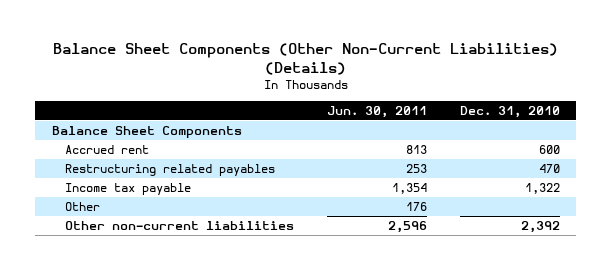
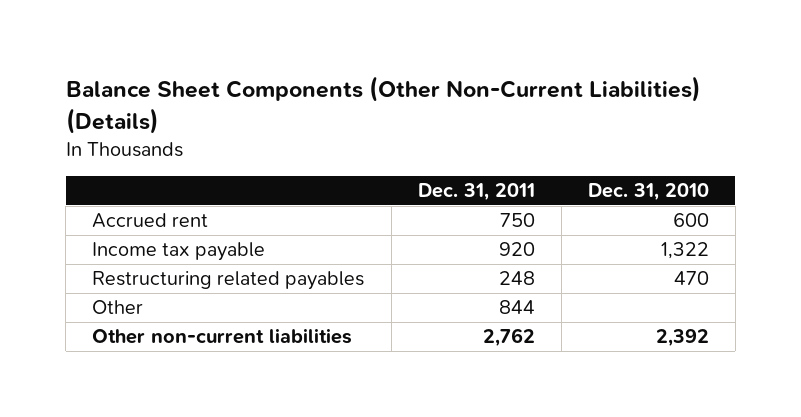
[327,106,428,119] Jun. 30, 2011 -> none
none -> [417,183,535,202] Dec. 31, 2011
[51,125,242,138] Balance Sheet Components -> none
[65,163,276,176] Restructuring related payables -> [92,271,365,291] Restructuring related payables

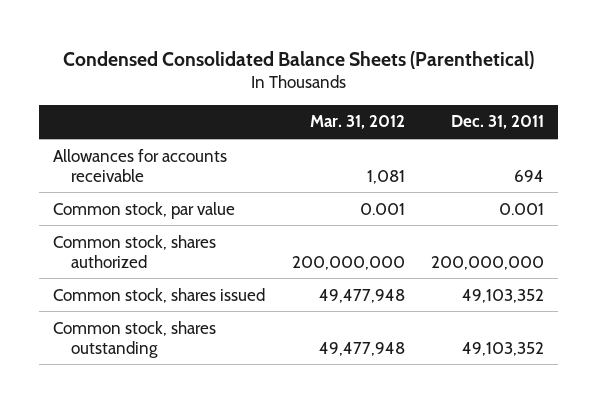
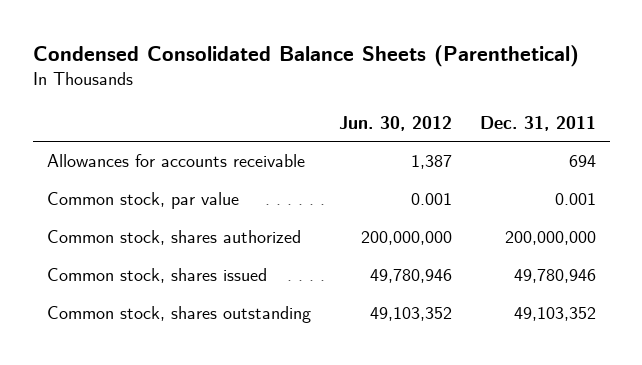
[309,115,405,130] Mar. 31, 2012 -> none
none -> [338,115,452,131] Jun. 30, 2012
[462,288,545,303] 49,103,352 -> [513,269,596,284] 49,780,946

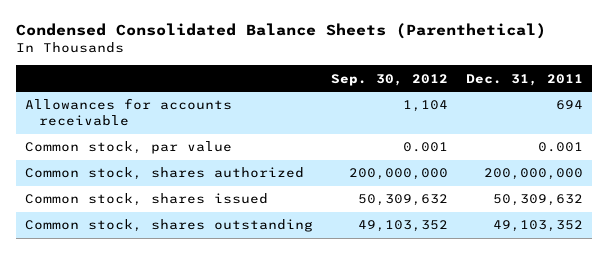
[338,115,452,131] Jun. 30, 2012 -> none
none -> [330,73,448,86] Sep. 30, 2012
[513,269,596,284] 49,780,946 -> [493,194,584,207] 50,309,632

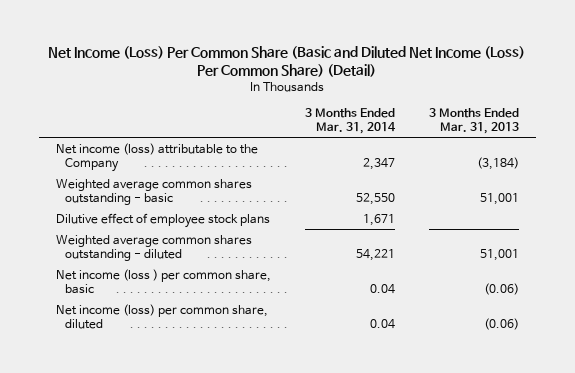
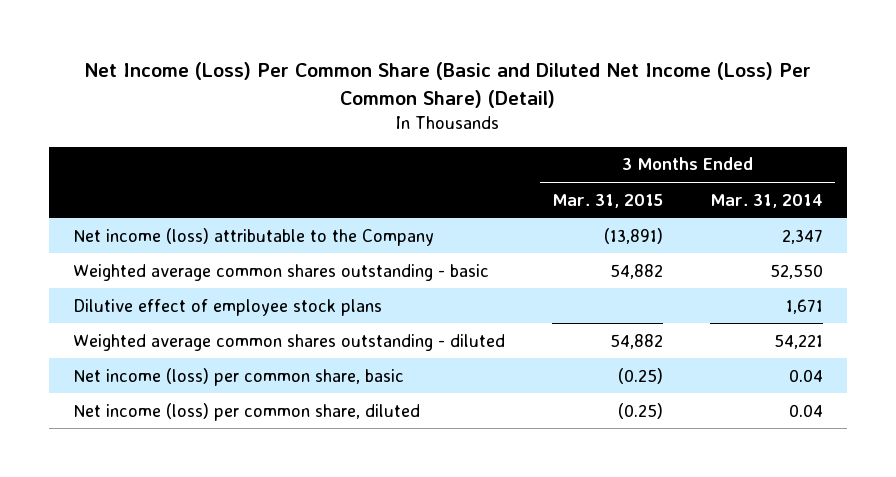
[428,108,519,135] 3 Months Ended Mar. 31, 2013 -> none
none -> [552,193,664,208] Mar. 31, 2015
[55,268,271,294] Net income (loss ) per common share, basic -> [72,367,404,386] Net income (loss) per common share, basic

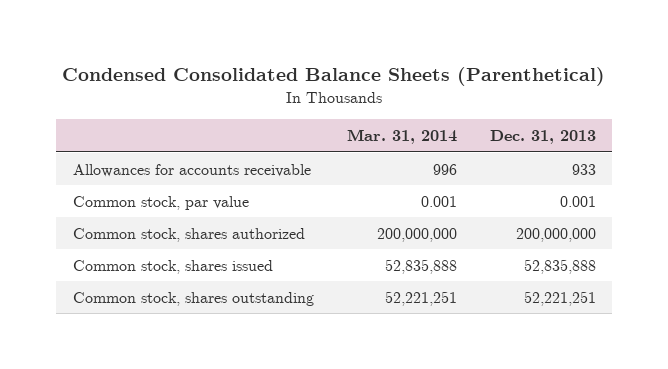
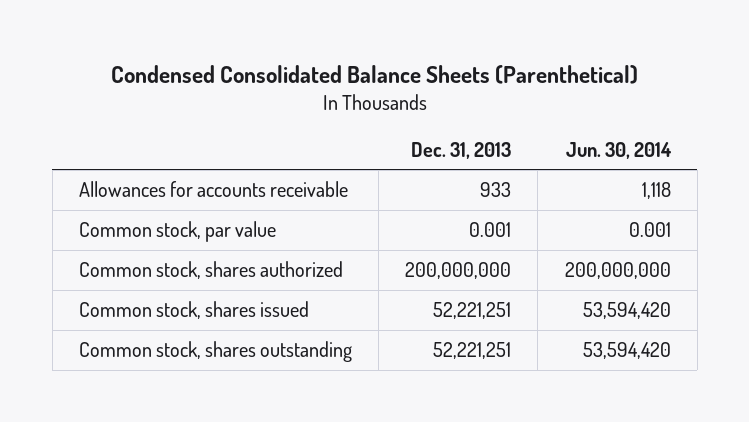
[346,128,457,144] Mar. 31, 2014 -> none
none -> [565,141,672,159] Jun. 30, 2014
[523,258,596,274] 52,835,888 -> [433,302,512,320] 52,221,251

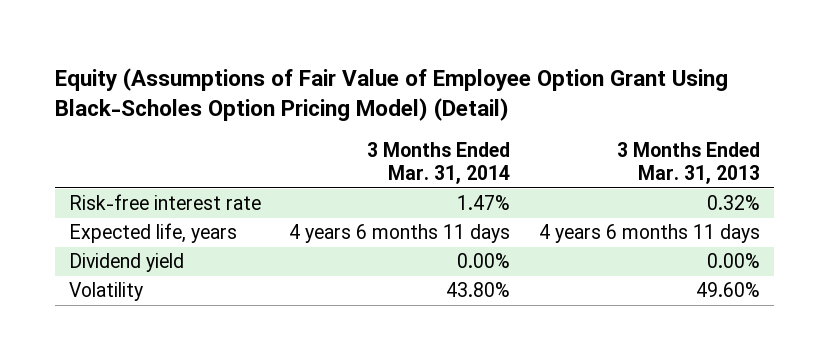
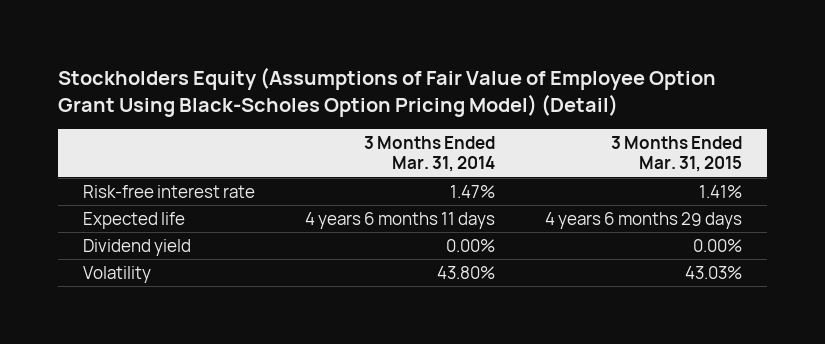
[55,67,729,122] Equity (Assumptions of Fair Value of Employee Option Grant Using Black-Scholes Option Pricing Model) (Detail) -> [58,67,717,117] Stockholders Equity (Assumptions of Fair Value of Employee Option Grant Using Black-Scholes Option Pricing Model) (Detail)
[616,141,760,185] 3 Months Ended Mar. 31, 2013 -> none
none -> [610,135,742,173] 3 Months Ended Mar. 31, 2015
[69,223,238,244] Expected life, years -> [83,211,186,229] Expected life

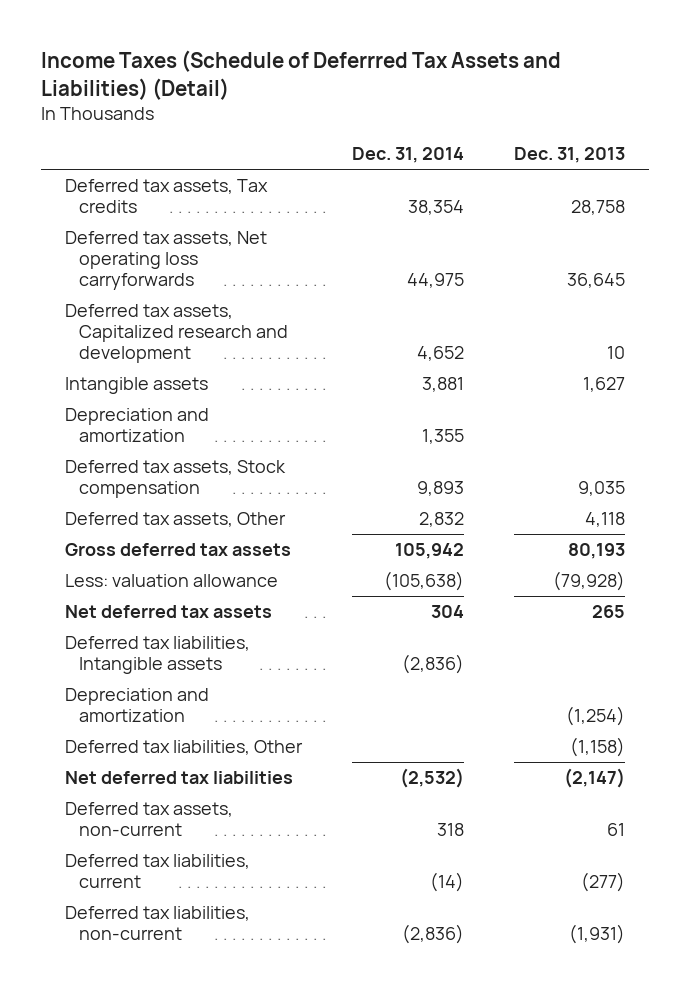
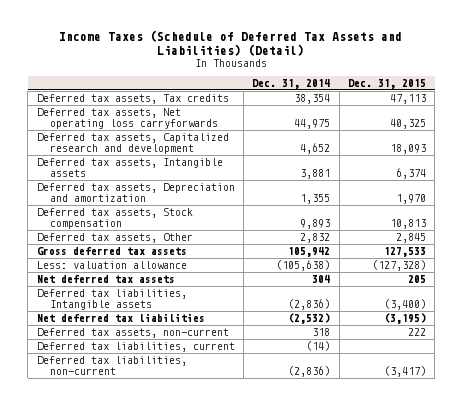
[40,50,561,101] Income Taxes (Schedule of Deferrred Tax Assets and Liabilities) (Detail) -> [59,30,403,57] Income Taxes (Schedule of Deferred Tax Assets and Liabilities) (Detail)
[513,147,625,164] Dec. 31, 2013 -> none
none -> [348,79,427,90] Dec. 31, 2015
[65,377,209,395] Intangible assets -> [36,157,223,178] Deferred tax assets, Intangible assets
[65,408,210,443] Depreciation and amortization -> [36,182,235,203] Deferred tax assets, Depreciation and amortization
[65,688,210,723] Depreciation and amortization -> none
[65,740,304,756] Deferred tax liabilities, Other -> none

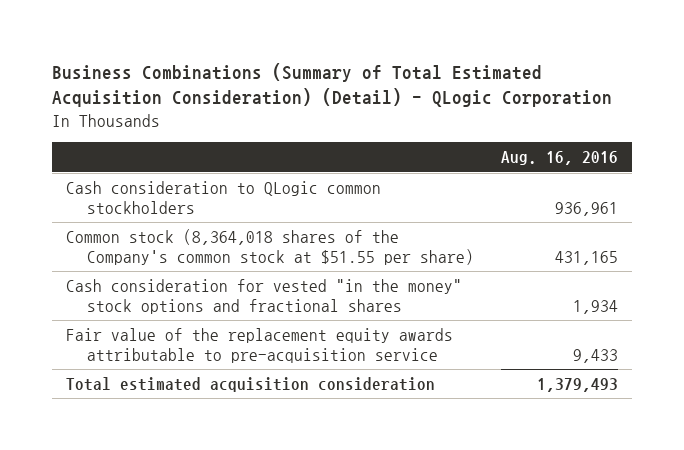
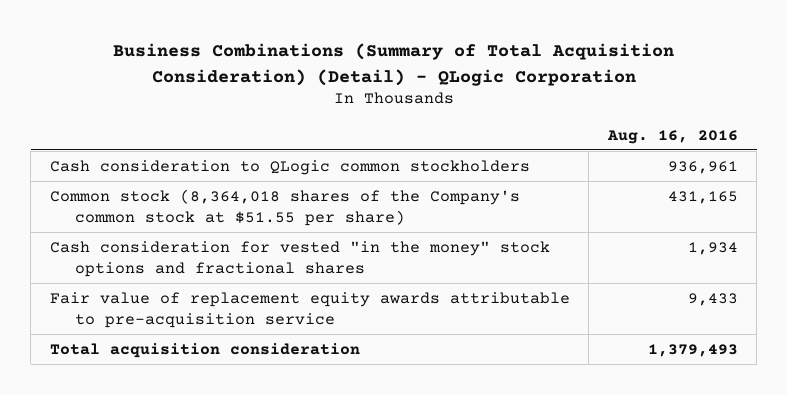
[51,62,612,108] Business Combinations (Summary of Total Estimated Acquisition Consideration) (Detail) - QLogic Corporation -> [112,43,674,86] Business Combinations (Summary of Total Acquisition Consideration) (Detail) - QLogic Corporation
[65,327,453,363] Fair value of the replacement equity awards attributable to pre-acquisition service -> [49,291,570,328] Fair value of replacement equity awards attributable to pre-acquisition service
[65,376,435,392] Total estimated acquisition consideration -> [49,342,360,358] Total acquisition consideration

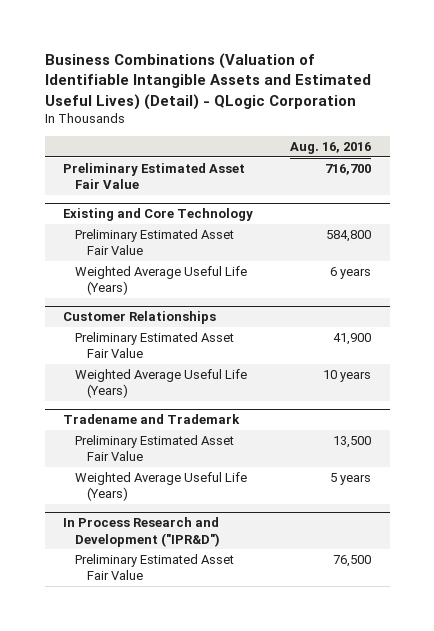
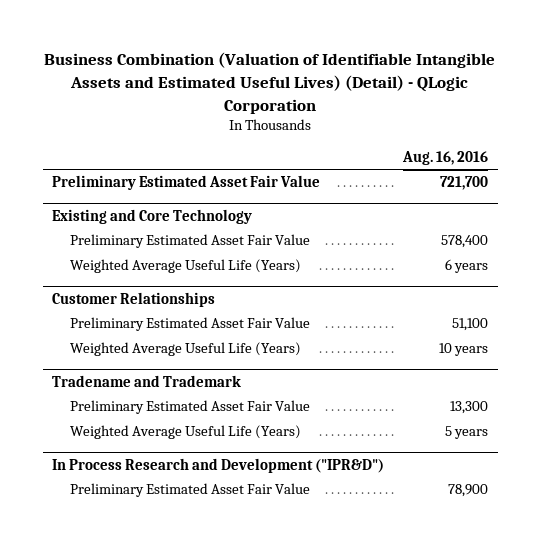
[44,52,371,110] Business Combinations (Valuation of Identifiable Intangible Assets and Estimated Useful Lives) (Detail) - QLogic Corporation -> [44,52,496,114] Business Combination (Valuation of Identifiable Intangible Assets and Estimated Useful Lives) (Detail) - QLogic Corporation
[325,163,372,175] 716,700 -> [440,176,489,191] 721,700
[326,229,372,242] 584,800 -> [441,235,489,249] 578,400
[333,332,372,345] 41,900 -> [452,318,489,332] 51,100
[333,435,372,448] 13,500 -> [450,401,489,415] 13,300
[333,554,372,567] 76,500 -> [448,484,489,498] 78,900

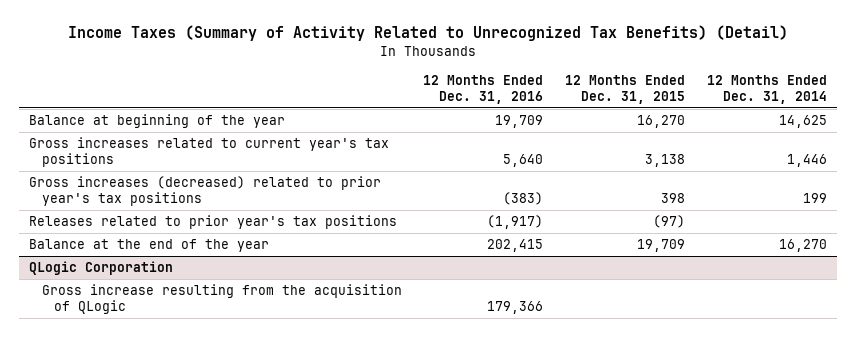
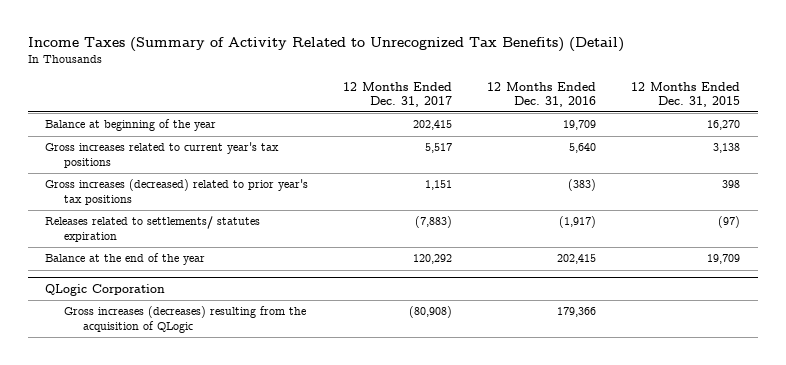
[706,74,827,104] 12 Months Ended Dec. 31, 2014 -> none
none -> [343,81,453,107] 12 Months Ended Dec. 31, 2017
[29,215,398,230] Releases related to prior year's tax positions -> [45,216,261,242] Releases related to settlements/ statutes expiration
[41,284,402,315] Gross increase resulting from the acquisition of QLogic -> [64,306,307,333] Gross increases (decreases) resulting from the acquisition of QLogic

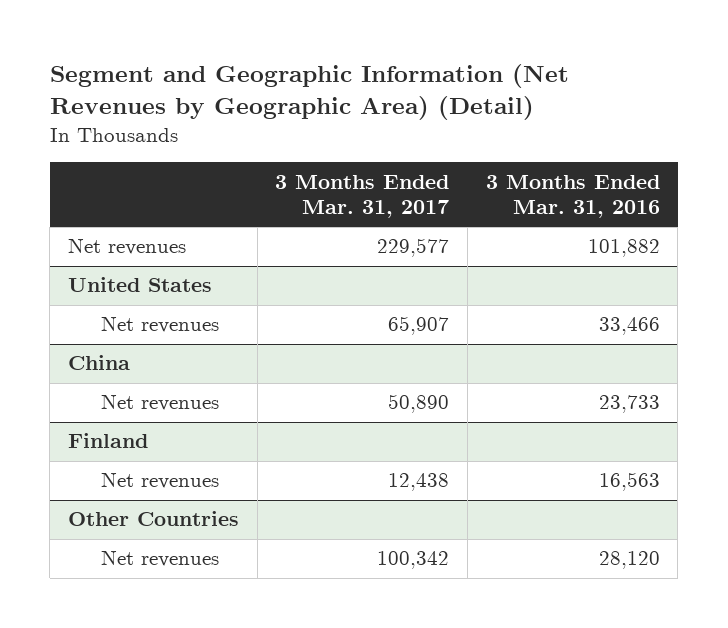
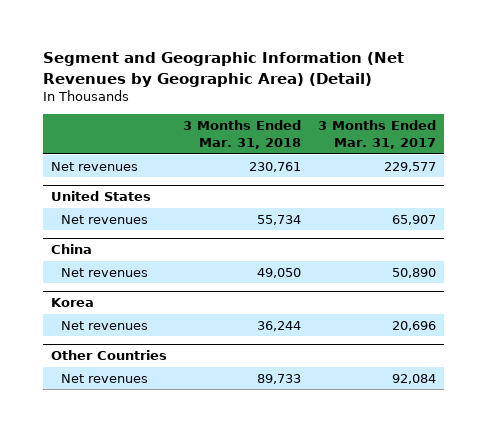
[485,174,660,218] 3 Months Ended Mar. 31, 2016 -> none
none -> [183,120,302,150] 3 Months Ended Mar. 31, 2018
[67,433,148,449] Finland -> none
none -> [51,298,95,308] Korea
[388,473,450,492] 12,438 -> [391,320,436,331] 20,696
[377,551,450,570] 100,342 -> [391,373,436,384] 92,084

